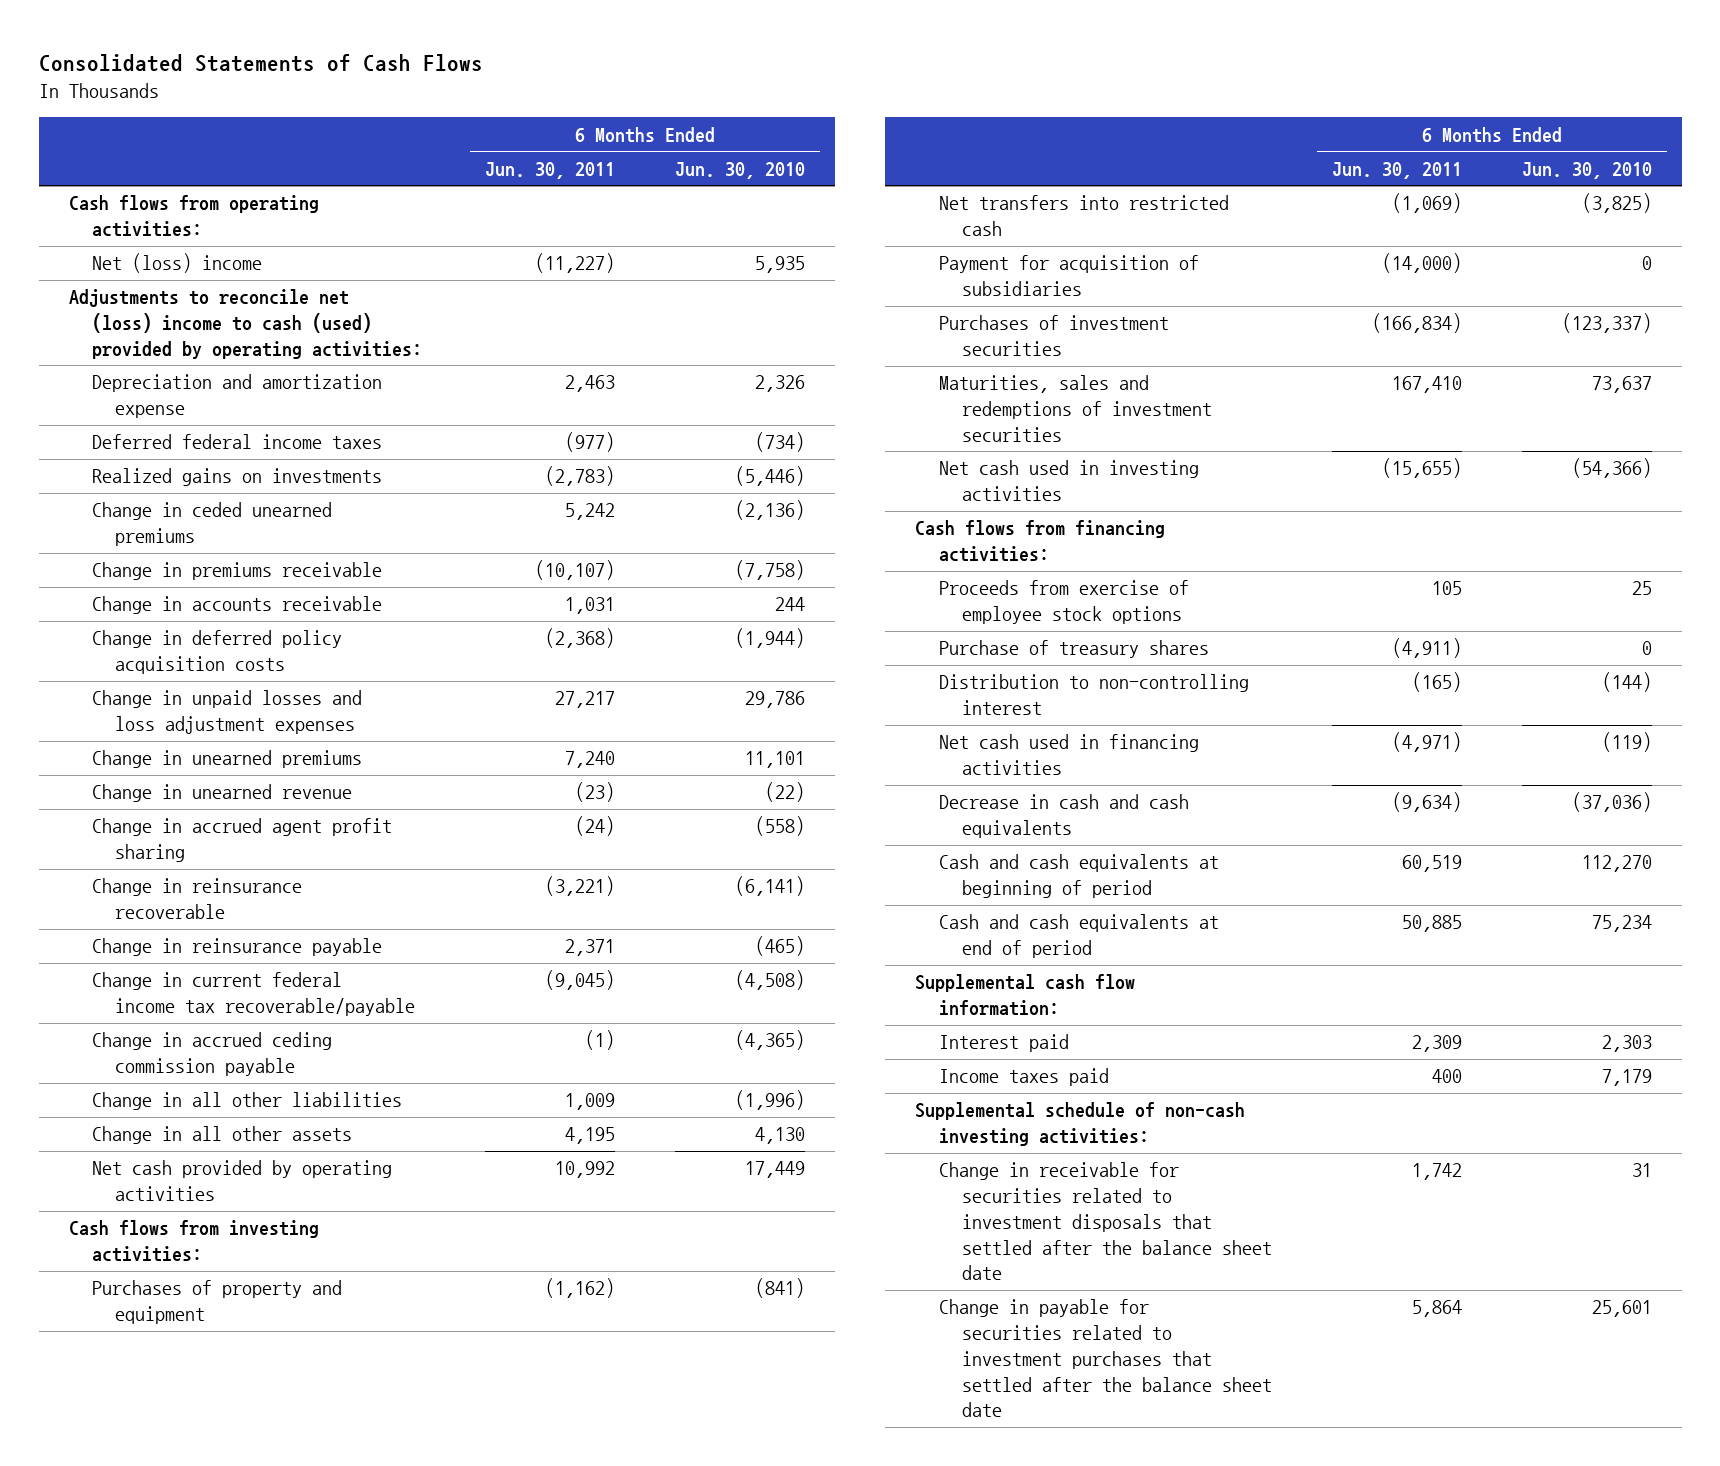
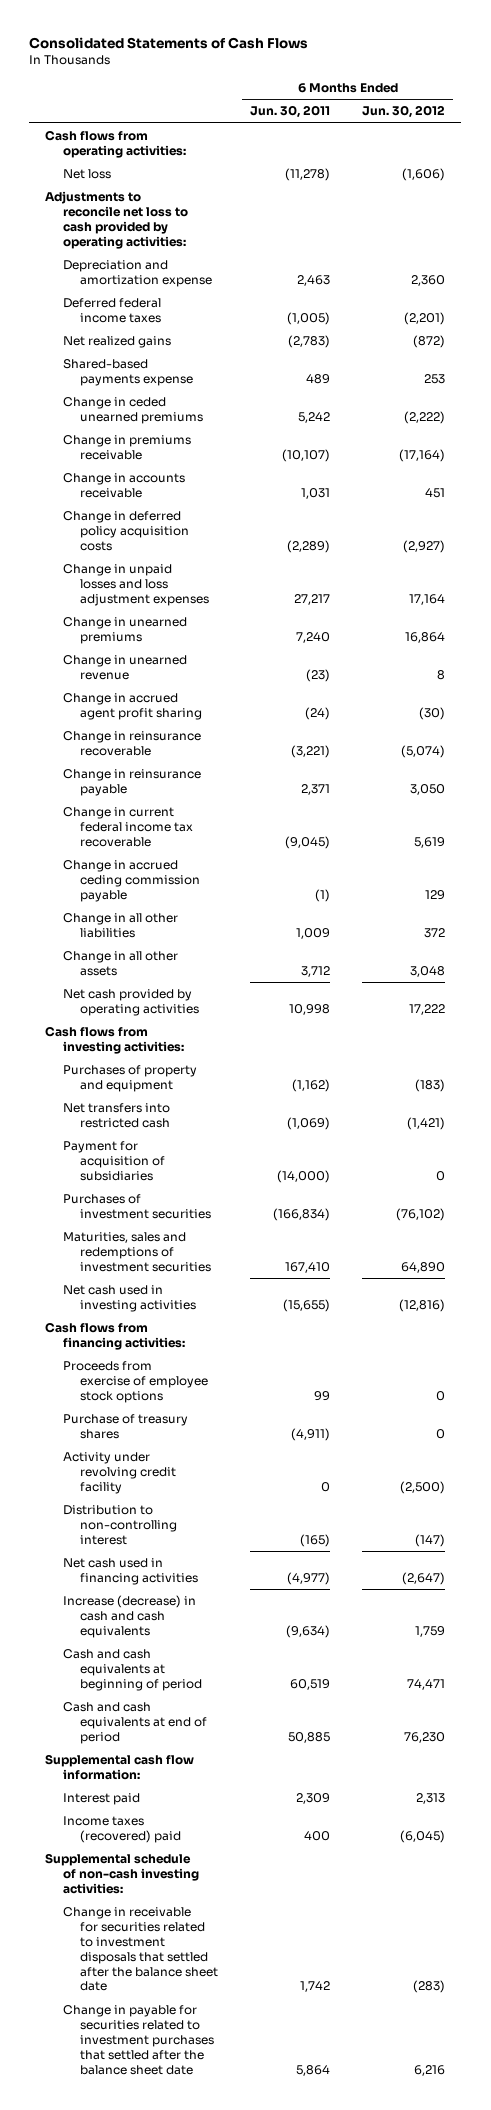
[674,161,805,179] Jun. 30, 2010 -> none
none -> [362,105,446,119] Jun. 30, 2012
[91,253,262,274] Net (loss) income -> [62,169,111,180] Net loss
[535,253,616,274] (11,227) -> [285,168,331,182] (11,278)
[68,289,422,359] Adjustments to reconcile net (loss) income to cash (used) provided by operating activities: -> [45,191,188,249] Adjustments to reconcile net loss to cash provided by operating activities:
[565,432,616,453] (977) -> [287,311,331,325] (1,005)
[91,468,382,487] Realized gains on investments -> [62,336,171,349] Net realized gains
none -> [62,359,194,386] Shared-based payments expense
[545,628,616,649] (2,368) -> [287,539,331,553] (2,289)
[91,972,416,1017] Change in current federal income tax recoverable/payable -> [62,807,194,847] Change in current federal income tax recoverable
[565,1127,616,1145] 4,195 -> [301,965,331,977] 3,712
[555,1161,616,1179] 10,992 -> [289,1003,331,1015] 10,998
[1431,581,1462,596] 105 -> [314,1390,331,1401] 99
none -> [62,1452,177,1494] Activity under revolving credit facility
[1391,732,1462,753] (4,971) -> [287,1571,331,1585] (4,977)
[938,794,1189,839] Decrease in cash and cash equivalents -> [62,1595,196,1638] Increase (decrease) in cash and cash equivalents
[938,1068,1109,1087] Income taxes paid -> [62,1816,182,1843] Income taxes (recovered) paid

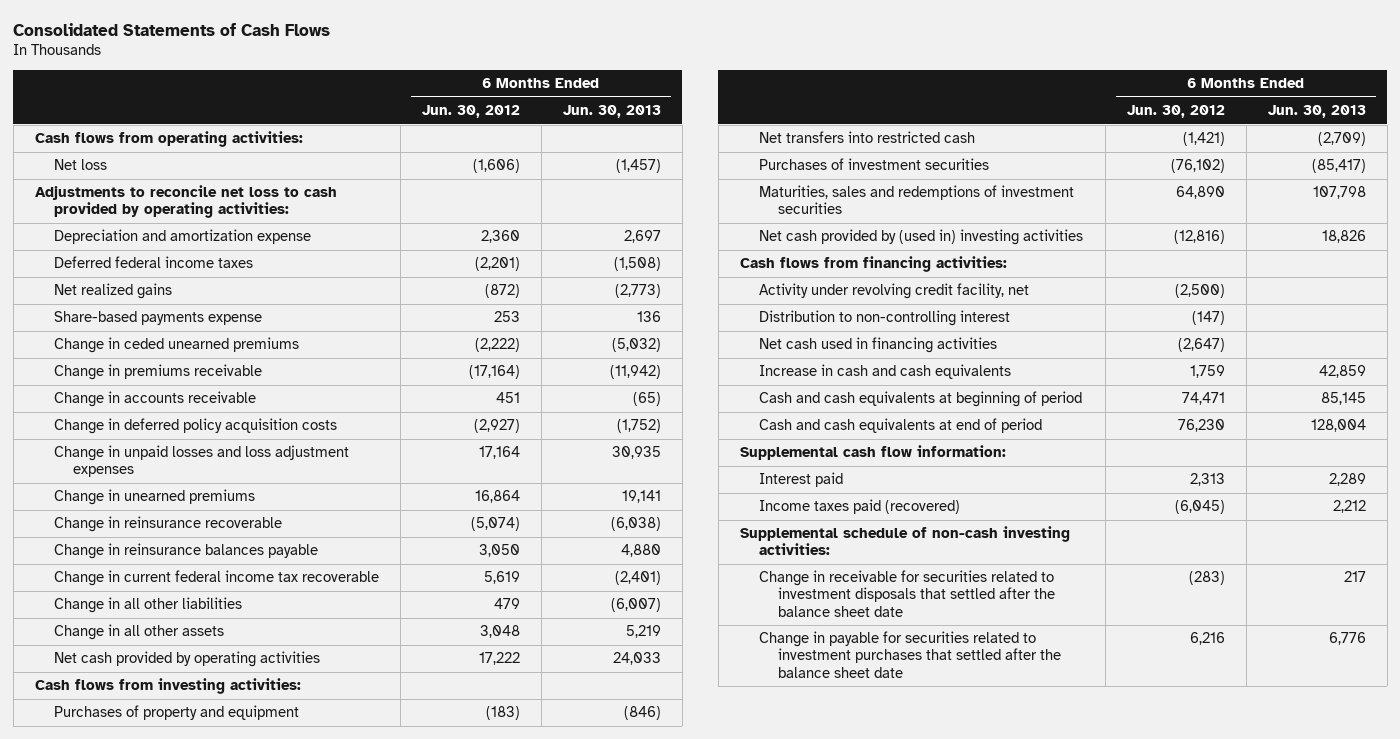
[250,105,331,119] Jun. 30, 2011 -> none
none -> [562,105,661,119] Jun. 30, 2013
[62,359,194,386] Shared-based payments expense -> [53,311,262,326] Share-based payments expense
[62,655,187,680] Change in unearned revenue -> none
[62,693,203,720] Change in accrued agent profit sharing -> none
[62,769,201,796] Change in reinsurance payable -> [53,543,318,560] Change in reinsurance balances payable
[62,860,201,902] Change in accrued ceding commission payable -> none
[424,927,446,938] 372 -> [493,598,520,610] 479
[62,1141,166,1181] Payment for acquisition of subsidiaries -> none
[62,1285,197,1312] Net cash used in investing activities -> [758,229,1083,246] Net cash provided by (used in) investing activities
[62,1361,209,1403] Proceeds from exercise of employee stock options -> none
[62,1414,188,1439] Purchase of treasury shares -> none
[62,1452,177,1494] Activity under revolving credit facility -> [758,283,1029,300] Activity under revolving credit facility, net
[62,1595,196,1638] Increase (decrease) in cash and cash equivalents -> [758,364,1011,380] Increase in cash and cash equivalents
[62,1816,182,1843] Income taxes (recovered) paid -> [758,499,960,515] Income taxes paid (recovered)

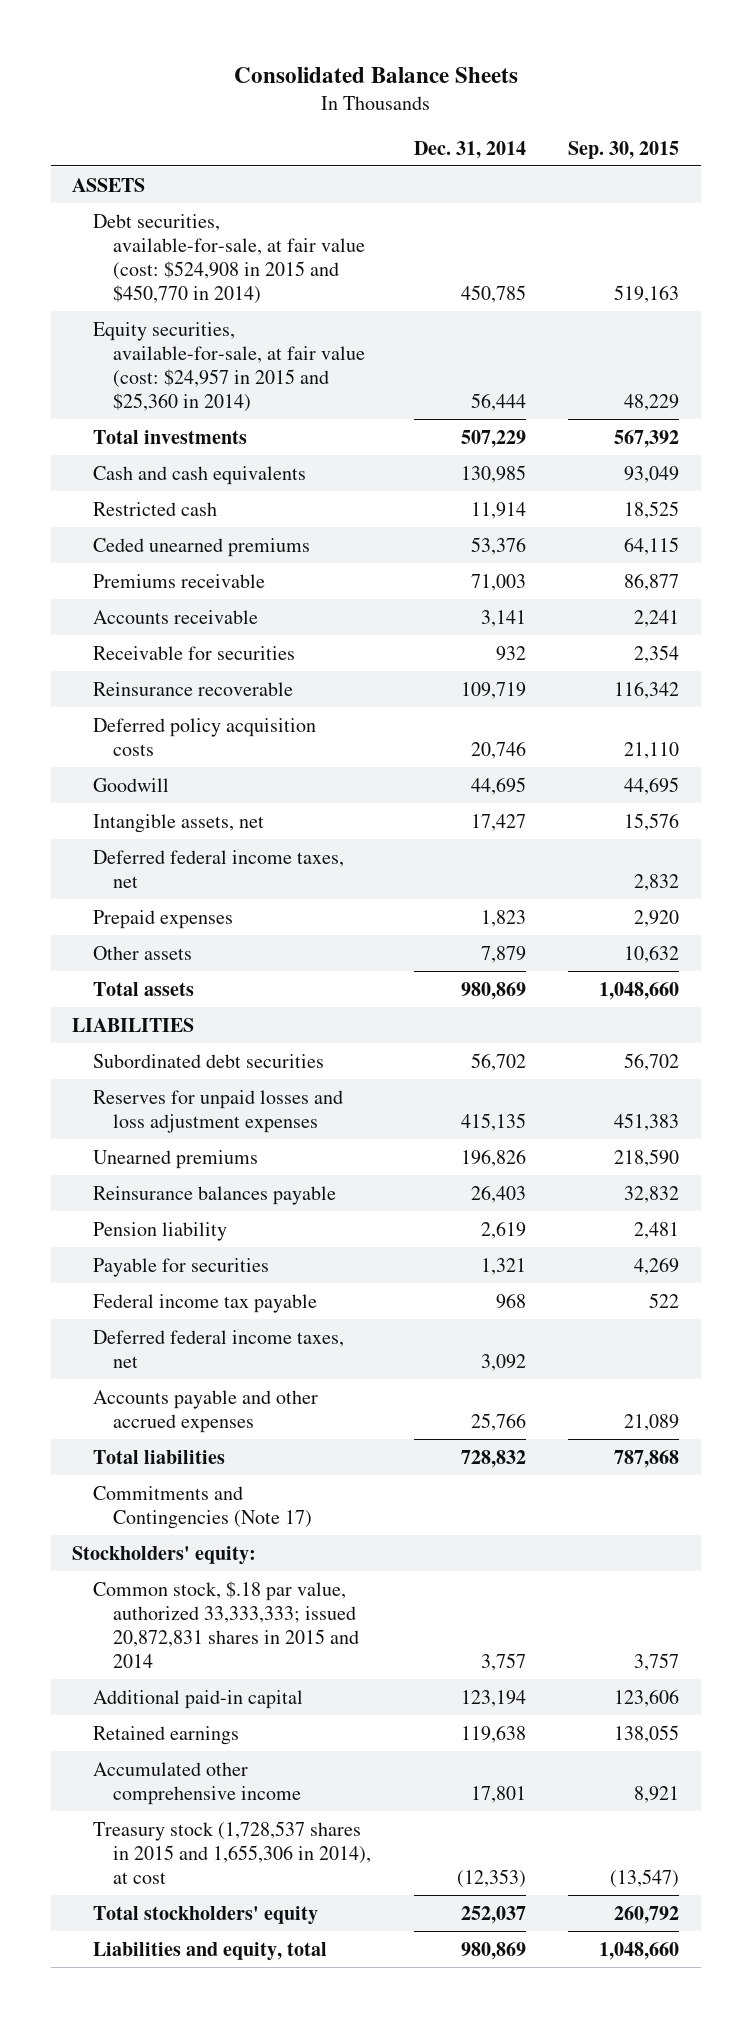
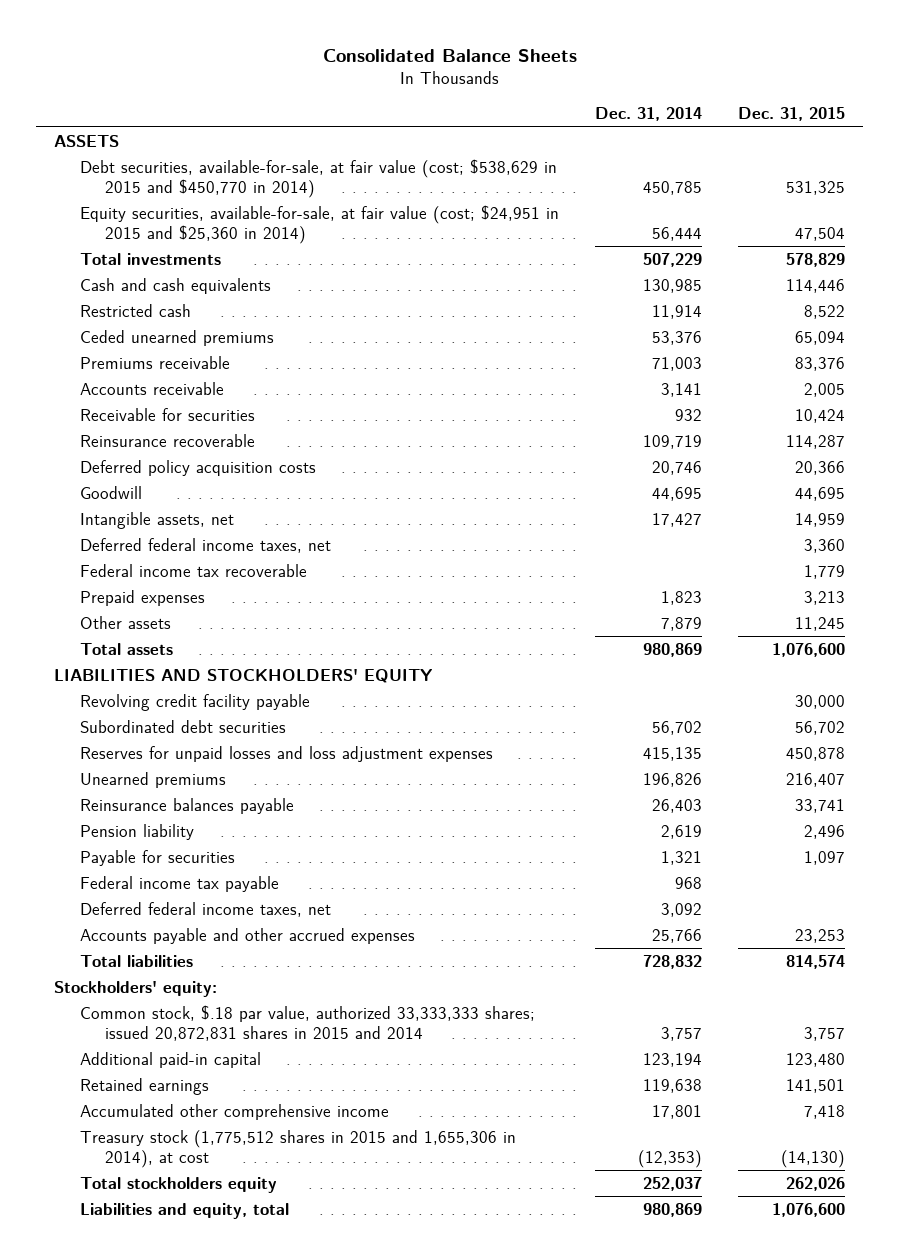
[568,140,680,159] Sep. 30, 2015 -> none
none -> [737,107,845,122] Dec. 31, 2015
[92,213,366,304] Debt securities, available-for-sale, at fair value (cost: $524,908 in 2015 and $450,770 in 2014) -> [79,158,557,198] Debt securities, available-for-sale, at fair value (cost; $538,629 in 2015 and $450,770 in 2014)
[92,321,366,412] Equity securities, available-for-sale, at fair value (cost: $24,957 in 2015 and $25,360 in 2014) -> [79,204,559,244] Equity securities, available-for-sale, at fair value (cost; $24,951 in 2015 and $25,360 in 2014)
none -> [79,563,307,577] Federal income tax recoverable
[72,1017,195,1032] LIABILITIES -> [54,668,434,683] LIABILITIES AND STOCKHOLDERS' EQUITY
none -> [79,693,310,711] Revolving credit facility payable
[92,1485,313,1529] Commitments and Contingencies (Note 17) -> none
[92,1580,360,1668] Common stock, $.18 par value, authorized 33,333,333; issued 20,872,831 shares in 2015 and 2014 -> [79,1004,535,1041] Common stock, $.18 par value, authorized 33,333,333 shares; issued 20,872,831 shares in 2015 and 2014
[92,1820,372,1884] Treasury stock (1,728,537 shares in 2015 and 1,655,306 in 2014), at cost -> [79,1129,516,1168] Treasury stock (1,775,512 shares in 2015 and 1,655,306 in 2014), at cost
[92,1905,318,1925] Total stockholders' equity -> [79,1176,277,1193] Total stockholders equity

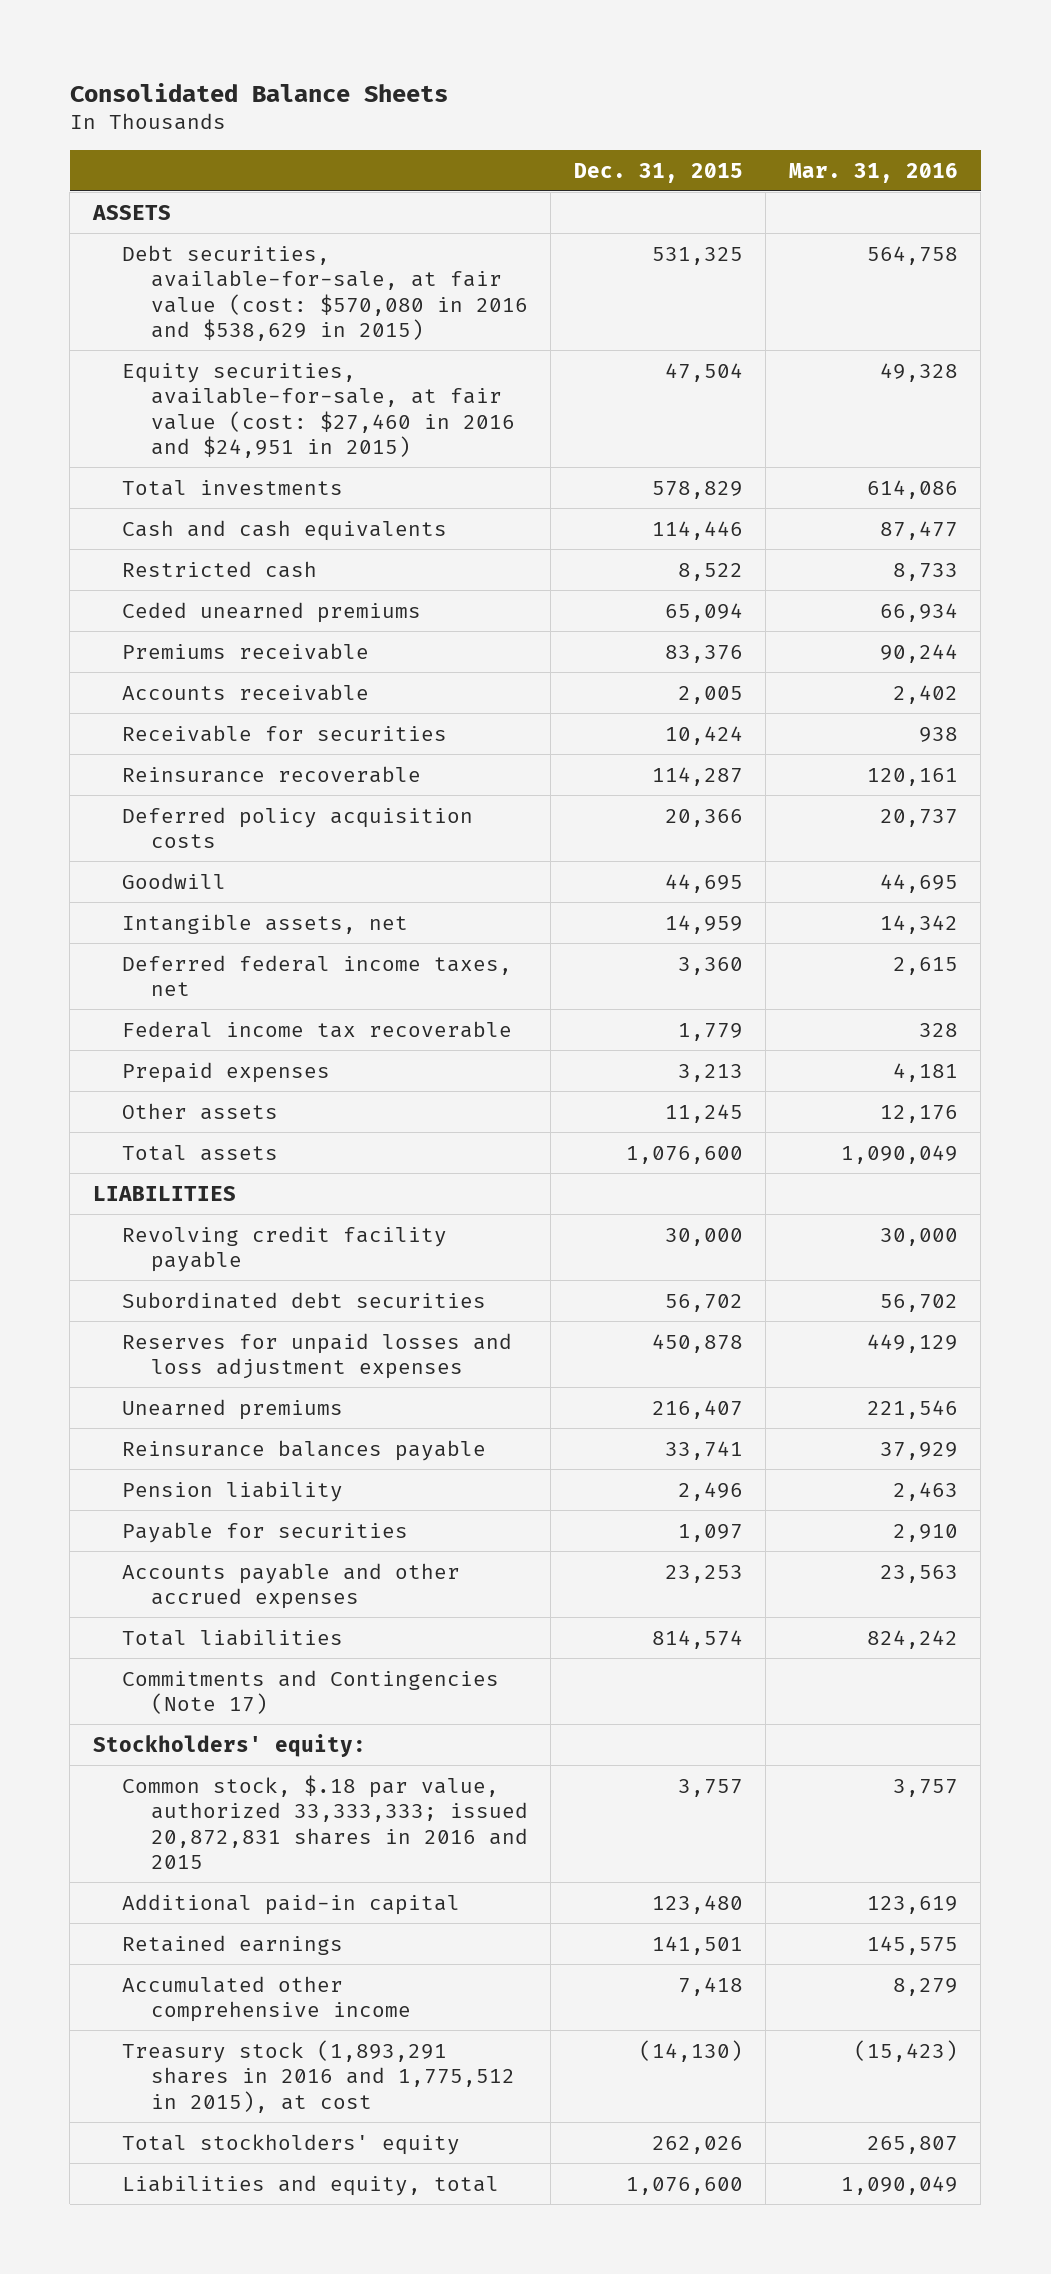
[594,107,702,122] Dec. 31, 2014 -> none
none -> [788,162,958,183] Mar. 31, 2016
[79,158,557,198] Debt securities, available-for-sale, at fair value (cost; $538,629 in 2015 and $450,770 in 2014) -> [121,244,528,342] Debt securities, available-for-sale, at fair value (cost: $570,080 in 2016 and $538,629 in 2015)
[79,204,559,244] Equity securities, available-for-sale, at fair value (cost; $24,951 in 2015 and $25,360 in 2014) -> [121,362,515,459] Equity securities, available-for-sale, at fair value (cost: $27,460 in 2016 and $24,951 in 2015)
[54,668,434,683] LIABILITIES AND STOCKHOLDERS' EQUITY -> [92,1185,236,1201] LIABILITIES
[79,875,279,892] Federal income tax payable -> none
[79,901,331,917] Deferred federal income taxes, net -> none
none -> [121,1669,499,1715] Commitments and Contingencies (Note 17)
[79,1004,535,1041] Common stock, $.18 par value, authorized 33,333,333 shares; issued 20,872,831 shares in 2015 and 2014 -> [121,1774,528,1870] Common stock, $.18 par value, authorized 33,333,333; issued 20,872,831 shares in 2016 and 2015
[79,1129,516,1168] Treasury stock (1,775,512 shares in 2015 and 1,655,306 in 2014), at cost -> [121,2039,515,2113] Treasury stock (1,893,291 shares in 2016 and 1,775,512 in 2015), at cost
[79,1176,277,1193] Total stockholders equity -> [121,2133,460,2155] Total stockholders' equity

